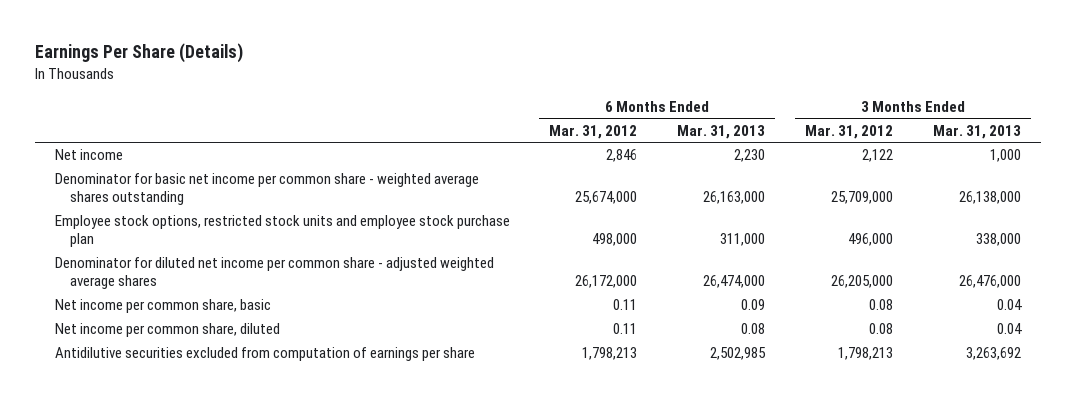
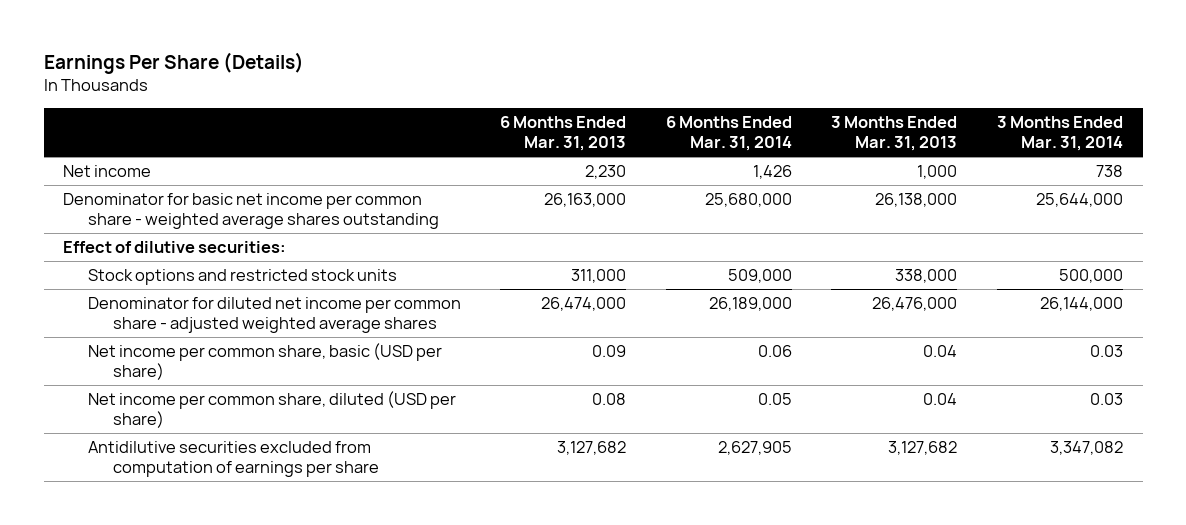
[549,124,638,139] Mar. 31, 2012 -> none
[804,124,893,139] Mar. 31, 2012 -> none
none -> [665,115,792,151] 6 Months Ended Mar. 31, 2014
none -> [996,115,1123,151] 3 Months Ended Mar. 31, 2014
none -> [63,241,287,254] Effect of dilutive securities:
[54,215,510,247] Employee stock options, restricted stock units and employee stock purchase plan -> [88,269,398,286] Stock options and restricted stock units
[54,299,271,314] Net income per common share, basic -> [88,343,443,381] Net income per common share, basic (USD per share)
[54,323,280,338] Net income per common share, diluted -> [88,391,457,429] Net income per common share, diluted (USD per share)
[710,347,767,361] 2,502,985 -> [557,441,627,456] 3,127,682
[965,347,1021,361] 3,263,692 -> [888,441,958,456] 3,127,682

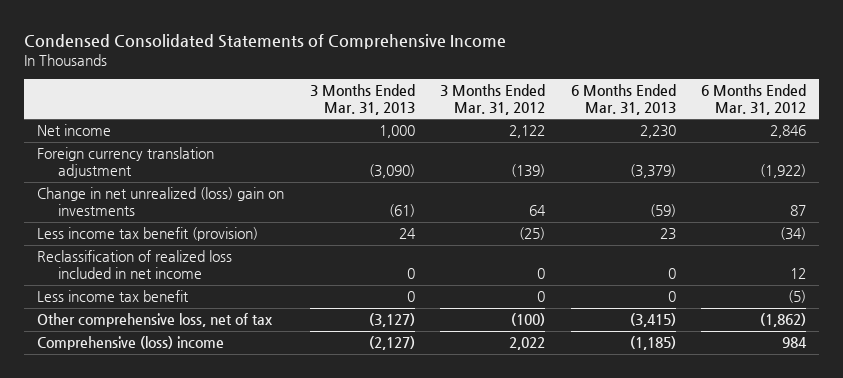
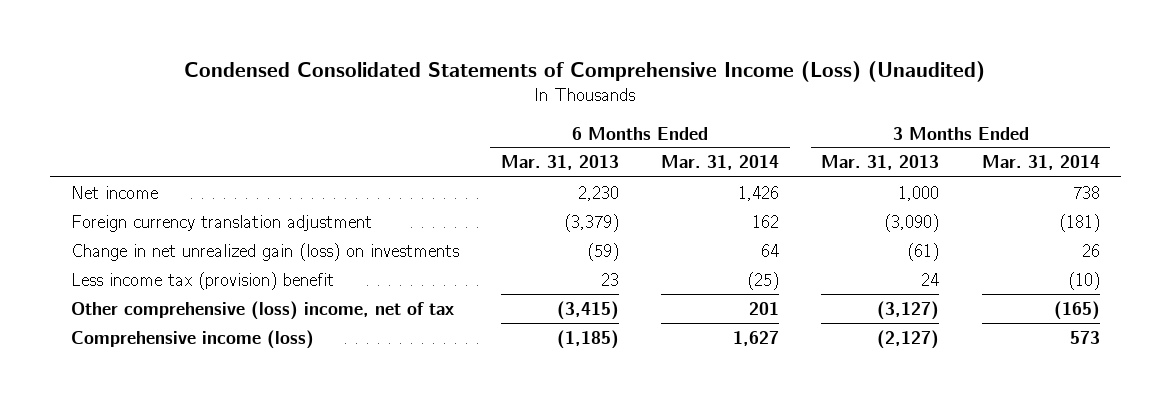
[24,33,507,49] Condensed Consolidated Statements of Comprehensive Income -> [184,61,986,83] Condensed Consolidated Statements of Comprehensive Income (Loss) (Unaudited)
[440,83,546,115] 3 Months Ended Mar. 31, 2012 -> none
[701,83,807,115] 6 Months Ended Mar. 31, 2012 -> none
none -> [661,155,780,171] Mar. 31, 2014
none -> [981,155,1100,171] Mar. 31, 2014
[36,250,232,280] Reclassification of realized loss included in net income -> none
[36,290,189,303] Less income tax benefit -> none
[36,187,284,217] Change in net unrealized (loss) gain on investments -> [70,242,459,261] Change in net unrealized gain (loss) on investments
[36,227,258,242] Less income tax benefit (provision) -> [70,271,334,290] Less income tax (provision) benefit
[36,313,273,328] Other comprehensive loss, net of tax -> [70,300,454,320] Other comprehensive (loss) income, net of tax
[36,336,224,351] Comprehensive (loss) income -> [70,329,314,349] Comprehensive income (loss)

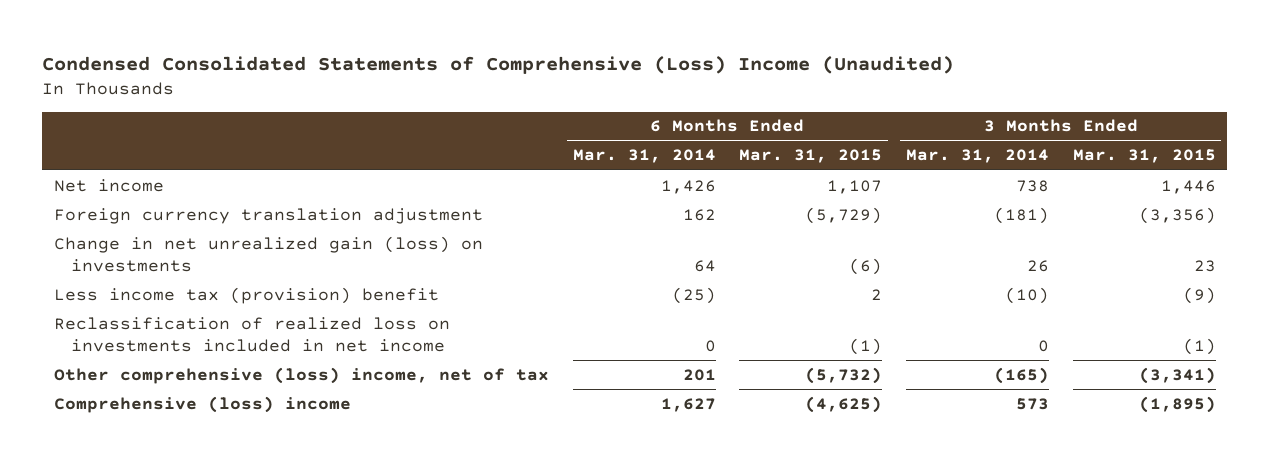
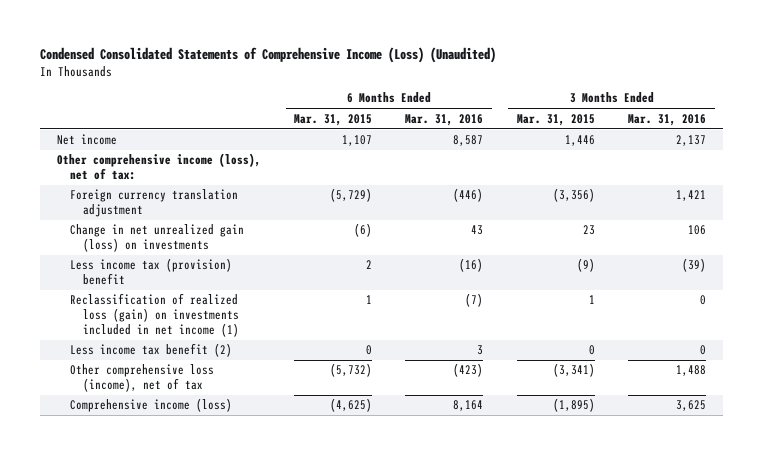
[42,55,955,74] Condensed Consolidated Statements of Comprehensive (Loss) Income (Unaudited) -> [39,46,496,63] Condensed Consolidated Statements of Comprehensive Income (Loss) (Unaudited)
[572,149,716,164] Mar. 31, 2014 -> none
[905,149,1049,164] Mar. 31, 2014 -> none
none -> [405,113,484,126] Mar. 31, 2016
none -> [628,113,707,126] Mar. 31, 2016
none -> [56,153,261,181] Other comprehensive income (loss), net of tax:
[54,316,451,352] Reclassification of realized loss on investments included in net income -> [69,293,239,337] Reclassification of realized loss (gain) on investments included in net income (1)
[849,337,883,355] (1) -> [365,295,372,305] 1
[1182,337,1216,355] (1) -> [588,295,595,305] 1
none -> [69,343,232,358] Less income tax benefit (2)
[54,366,550,384] Other comprehensive (loss) income, net of tax -> [69,364,214,393] Other comprehensive loss (income), net of tax
[54,395,352,413] Comprehensive (loss) income -> [69,398,232,413] Comprehensive income (loss)

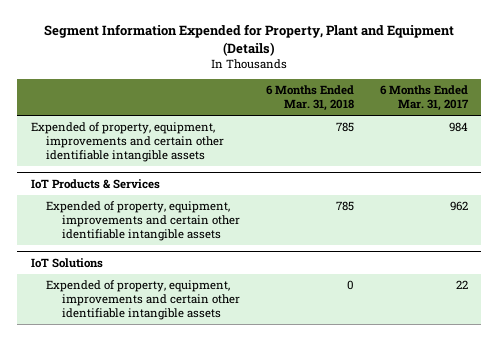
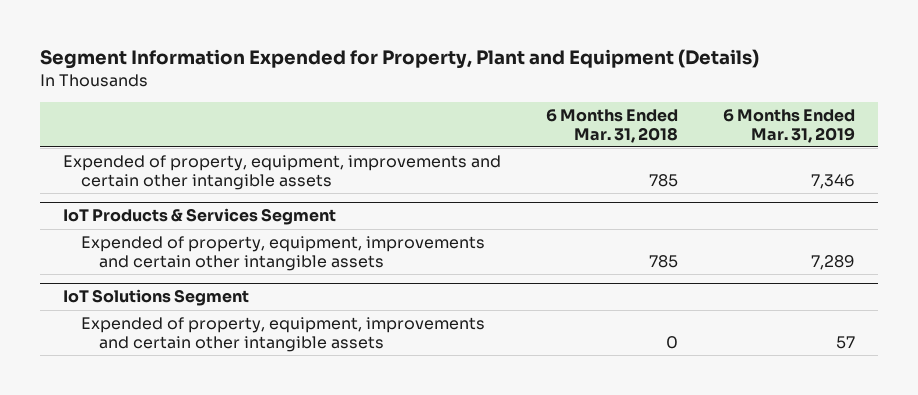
[380,85,470,112] 6 Months Ended Mar. 31, 2017 -> none
none -> [723,108,856,143] 6 Months Ended Mar. 31, 2019
[30,122,225,162] Expended of property, equipment, improvements and certain other identifiable intangible assets -> [62,154,501,190] Expended of property, equipment, improvements and certain other intangible assets
[30,179,160,190] IoT Products & Services -> [62,208,336,226] IoT Products & Services Segment
[46,201,240,241] Expended of property, equipment, improvements and certain other identifiable intangible assets -> [80,235,485,271] Expended of property, equipment, improvements and certain other intangible assets
[30,258,103,269] IoT Solutions -> [62,289,249,307] IoT Solutions Segment
[46,280,240,320] Expended of property, equipment, improvements and certain other identifiable intangible assets -> [80,316,485,352] Expended of property, equipment, improvements and certain other intangible assets

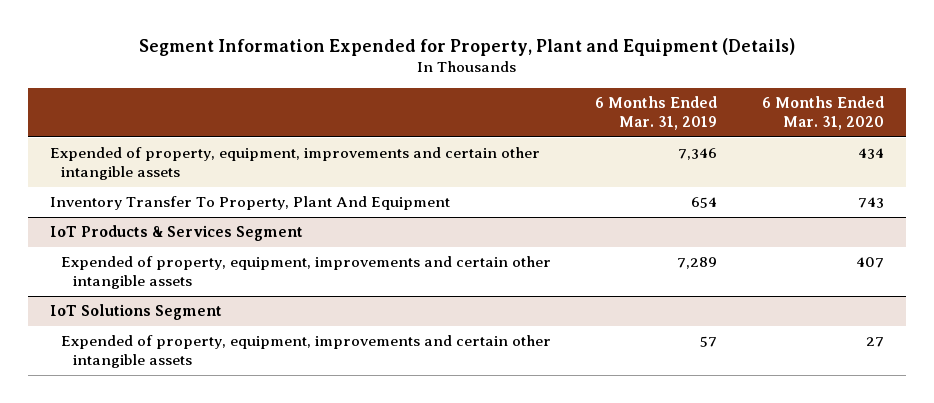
[545,108,678,143] 6 Months Ended Mar. 31, 2018 -> none
none -> [761,96,884,130] 6 Months Ended Mar. 31, 2020
none -> [50,196,451,211] Inventory Transfer To Property, Plant And Equipment

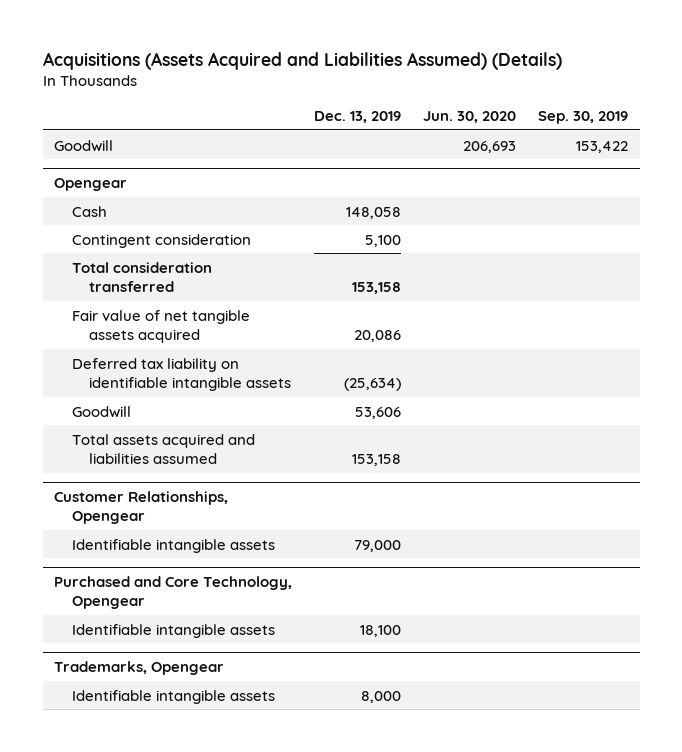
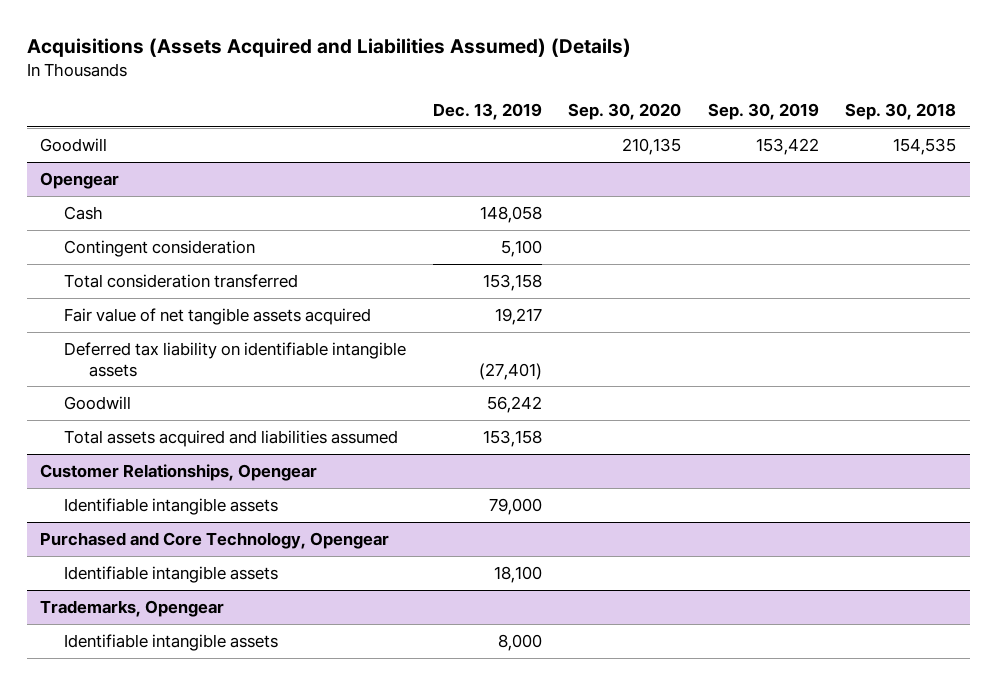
[423,110,517,123] Jun. 30, 2020 -> none
none -> [568,103,682,121] Sep. 30, 2020
none -> [845,103,957,121] Sep. 30, 2018
[354,329,402,342] 20,086 -> [494,307,542,325] 19,217
[344,377,402,391] (25,634) -> [478,362,542,380] (27,401)
[355,406,402,419] 53,606 -> [486,395,542,413] 56,242

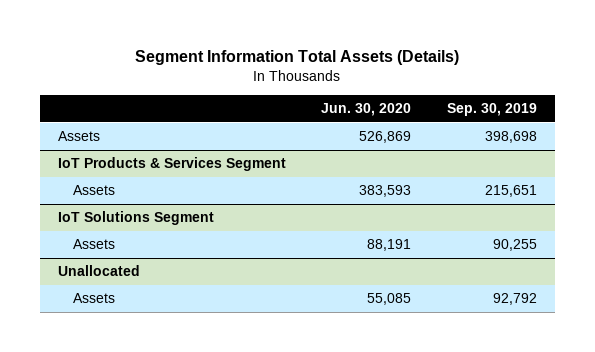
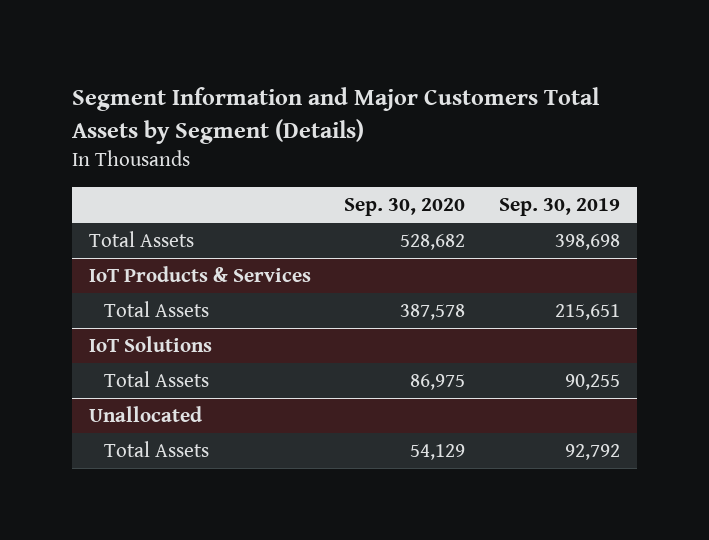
[135,49,460,65] Segment Information Total Assets (Details) -> [72,86,601,144] Segment Information and Major Customers Total Assets by Segment (Details)
[321,103,412,117] Jun. 30, 2020 -> none
none -> [344,198,466,217] Sep. 30, 2020
[57,131,100,142] Assets -> [88,230,194,247] Total Assets
[57,157,286,172] IoT Products & Services Segment -> [88,265,311,282] IoT Products & Services
[72,185,115,196] Assets -> [103,300,209,317] Total Assets
[57,211,214,226] IoT Solutions Segment -> [88,335,212,352] IoT Solutions
[72,239,115,250] Assets -> [103,370,209,387] Total Assets
[72,293,115,304] Assets -> [103,440,209,457] Total Assets

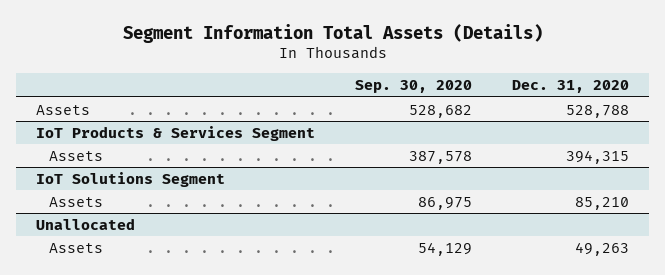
[72,86,601,144] Segment Information and Major Customers Total Assets by Segment (Details) -> [122,23,543,43] Segment Information Total Assets (Details)
[498,198,620,217] Sep. 30, 2019 -> none
none -> [512,79,630,93] Dec. 31, 2020
[88,230,194,247] Total Assets -> [35,104,90,115] Assets
[88,265,311,282] IoT Products & Services -> [35,125,315,141] IoT Products & Services Segment
[103,300,209,317] Total Assets -> [48,150,103,161] Assets
[88,335,212,352] IoT Solutions -> [35,171,225,187] IoT Solutions Segment
[103,370,209,387] Total Assets -> [48,196,103,207] Assets
[103,440,209,457] Total Assets -> [48,242,103,253] Assets

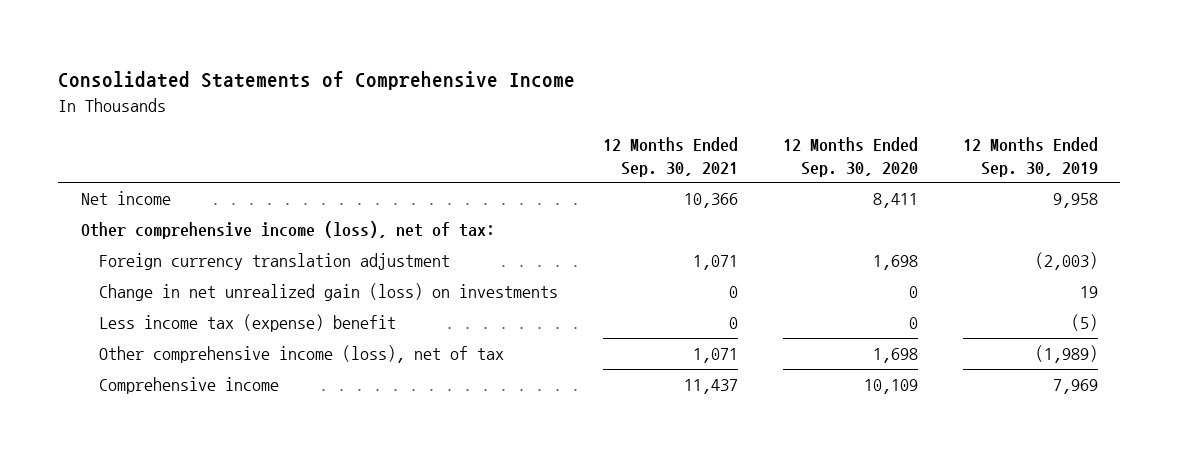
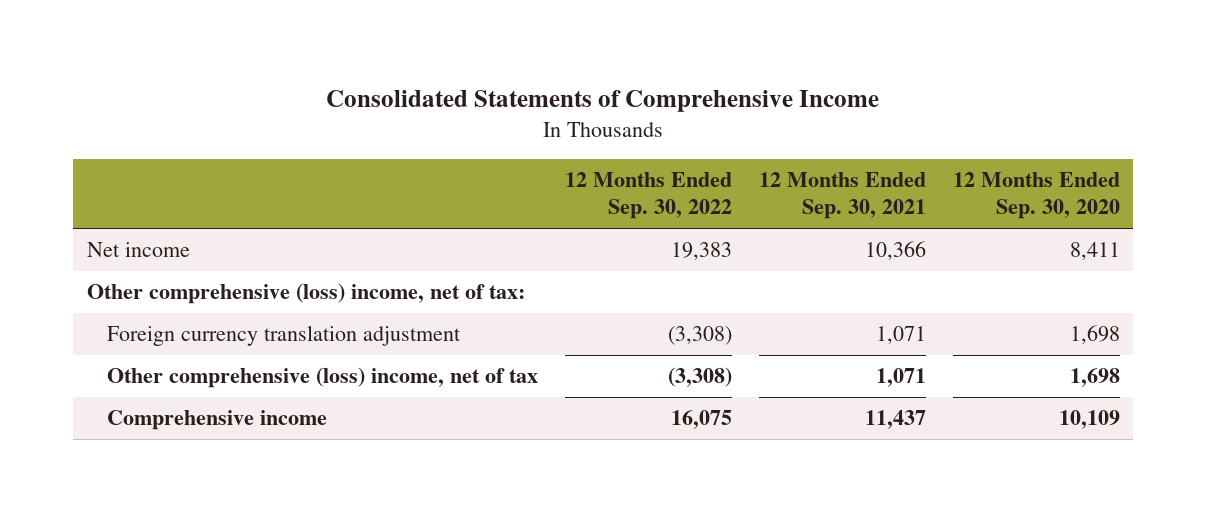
[962,137,1098,177] 12 Months Ended Sep. 30, 2019 -> none
none -> [564,171,732,220] 12 Months Ended Sep. 30, 2022
[80,221,495,240] Other comprehensive income (loss), net of tax: -> [86,283,525,305] Other comprehensive (loss) income, net of tax:
[98,283,558,302] Change in net unrealized gain (loss) on investments -> none
[98,314,396,333] Less income tax (expense) benefit -> none
[98,345,504,364] Other comprehensive income (loss), net of tax -> [106,367,538,389] Other comprehensive (loss) income, net of tax

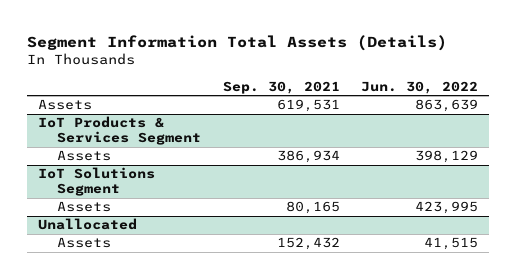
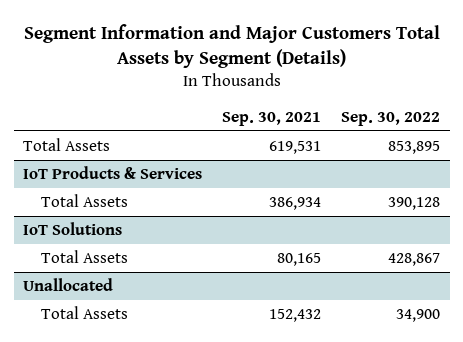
[27,35,448,52] Segment Information Total Assets (Details) -> [23,23,440,69] Segment Information and Major Customers Total Assets by Segment (Details)
[361,80,479,94] Jun. 30, 2022 -> none
none -> [340,111,440,126] Sep. 30, 2022
[38,99,93,111] Assets -> [23,138,111,152] Total Assets
[38,116,201,146] IoT Products & Services Segment -> [23,166,203,180] IoT Products & Services
[56,150,111,162] Assets -> [40,194,128,208] Total Assets
[38,167,156,197] IoT Solutions Segment -> [23,222,123,236] IoT Solutions
[56,201,111,213] Assets -> [40,250,128,264] Total Assets
[56,237,111,249] Assets -> [40,306,128,320] Total Assets

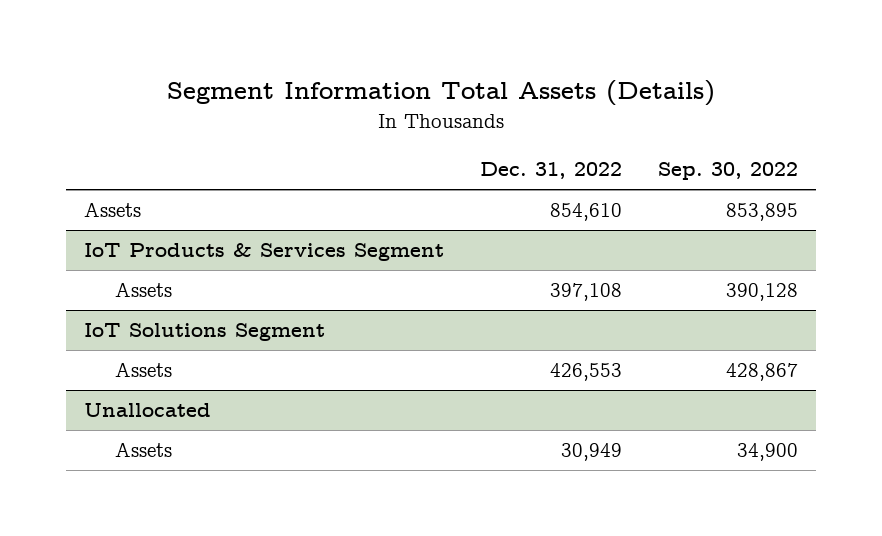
[23,23,440,69] Segment Information and Major Customers Total Assets by Segment (Details) -> [166,80,715,107] Segment Information Total Assets (Details)
[222,111,322,126] Sep. 30, 2021 -> none
none -> [479,162,622,180] Dec. 31, 2022
[23,138,111,152] Total Assets -> [84,202,142,218] Assets
[23,166,203,180] IoT Products & Services -> [84,243,445,262] IoT Products & Services Segment
[40,194,128,208] Total Assets -> [114,282,172,298] Assets
[23,222,123,236] IoT Solutions -> [84,323,326,342] IoT Solutions Segment
[40,250,128,264] Total Assets -> [114,362,172,378] Assets
[40,306,128,320] Total Assets -> [114,442,172,458] Assets

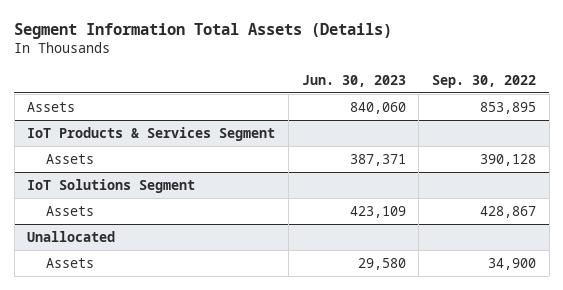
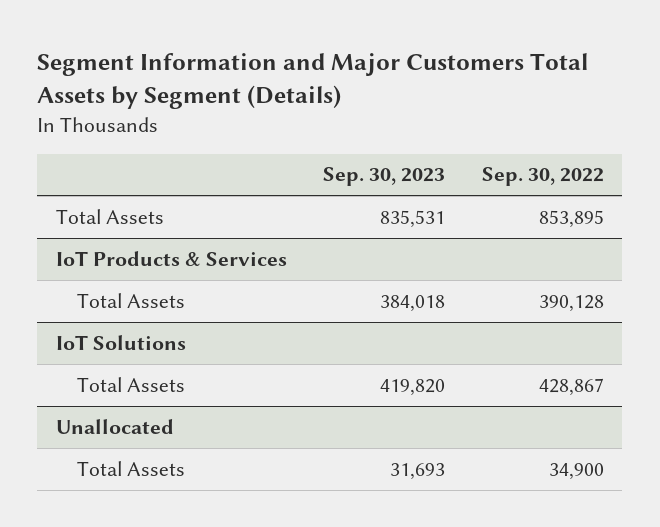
[14,23,393,40] Segment Information Total Assets (Details) -> [37,53,589,110] Segment Information and Major Customers Total Assets by Segment (Details)
[301,74,406,87] Jun. 30, 2023 -> none
none -> [323,167,446,187] Sep. 30, 2023
[27,101,76,112] Assets -> [55,208,164,224] Total Assets
[27,126,276,141] IoT Products & Services Segment -> [55,250,287,266] IoT Products & Services
[46,153,95,164] Assets -> [77,292,186,308] Total Assets
[27,178,196,193] IoT Solutions Segment -> [55,334,186,350] IoT Solutions
[46,205,95,216] Assets -> [77,376,186,392] Total Assets
[46,257,95,268] Assets -> [77,460,186,476] Total Assets

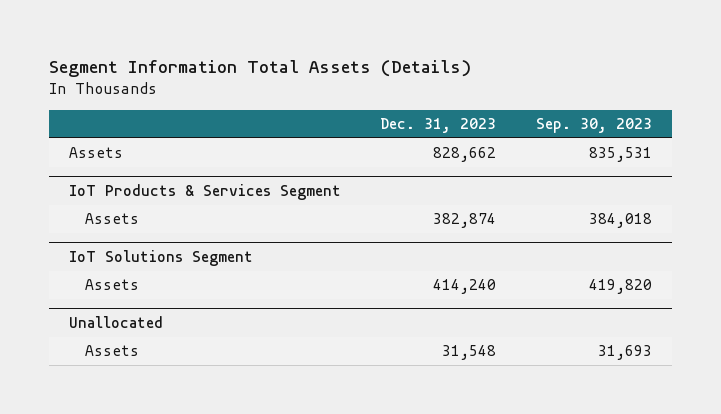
[37,53,589,110] Segment Information and Major Customers Total Assets by Segment (Details) -> [48,60,471,78] Segment Information Total Assets (Details)
[481,167,604,187] Sep. 30, 2022 -> none
none -> [380,118,497,134] Dec. 31, 2023
[55,208,164,224] Total Assets -> [68,147,123,159] Assets
[55,250,287,266] IoT Products & Services -> [68,184,341,201] IoT Products & Services Segment
[77,292,186,308] Total Assets -> [84,213,139,225] Assets
[55,334,186,350] IoT Solutions -> [68,250,253,267] IoT Solutions Segment
[77,376,186,392] Total Assets -> [84,279,139,291] Assets
[77,460,186,476] Total Assets -> [84,345,139,357] Assets

